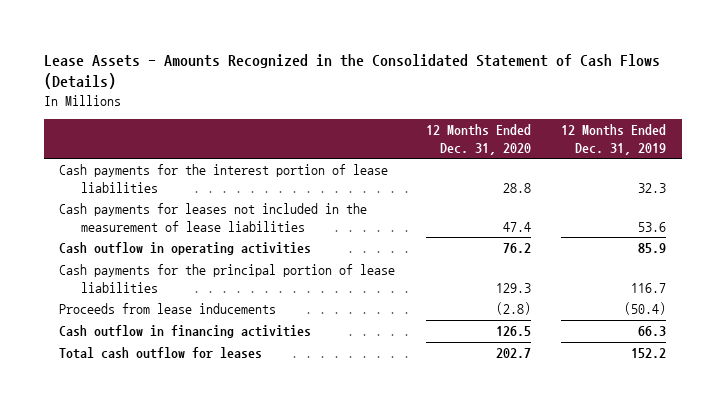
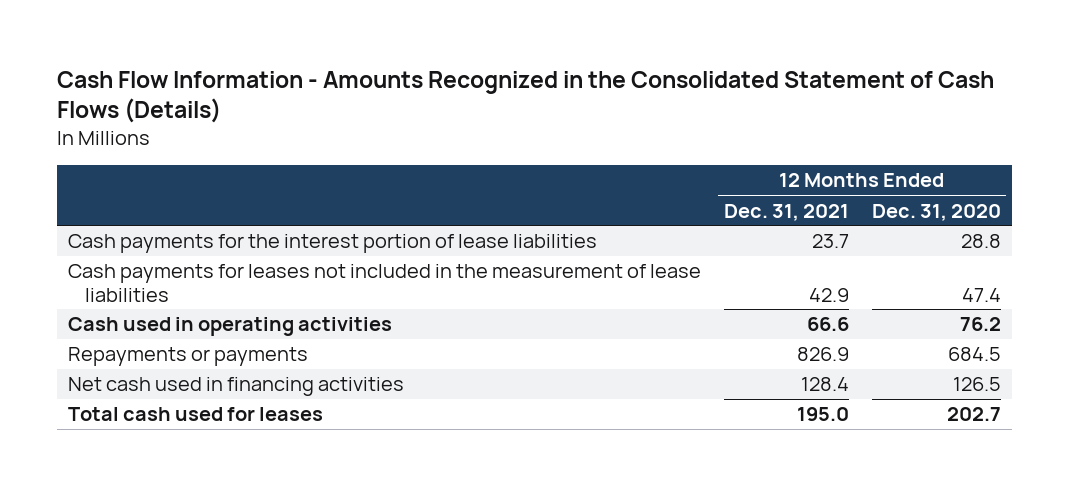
[43,53,660,90] Lease Assets - Amounts Recognized in the Consolidated Statement of Cash Flows (Details) -> [56,70,994,124] Cash Flow Information - Amounts Recognized in the Consolidated Statement of Cash Flows (Details)
[561,124,667,155] 12 Months Ended Dec. 31, 2019 -> none
none -> [723,203,849,221] Dec. 31, 2021
[58,264,395,293] Cash payments for the principal portion of lease liabilities -> none
[58,303,276,315] Proceeds from lease inducements -> none
[58,242,311,256] Cash outflow in operating activities -> [68,317,393,337] Cash used in operating activities
none -> [68,347,309,367] Repayments or payments
[58,325,311,339] Cash outflow in financing activities -> [68,377,405,397] Net cash used in financing activities
[58,347,262,360] Total cash outflow for leases -> [68,407,324,422] Total cash used for leases

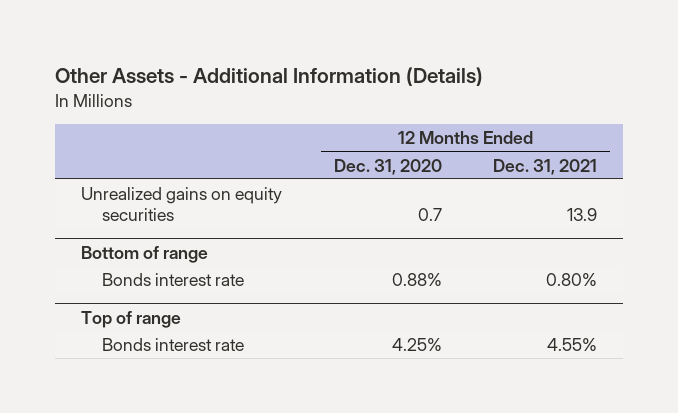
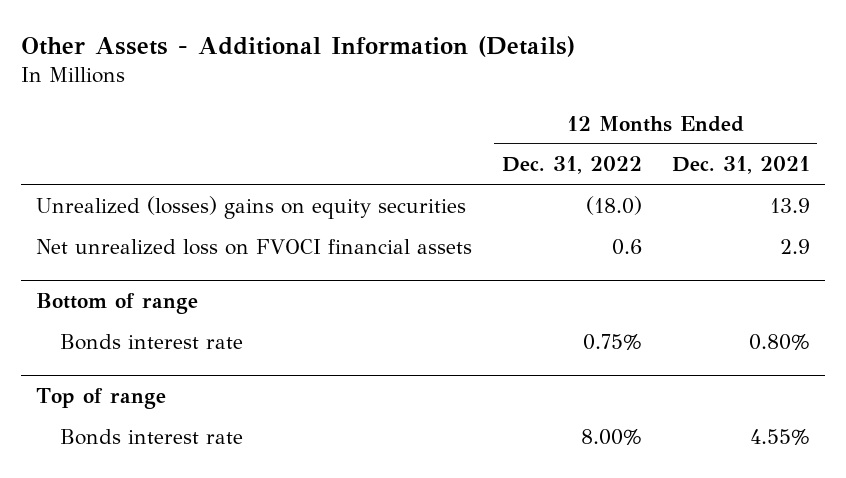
[333,158,442,175] Dec. 31, 2020 -> none
none -> [501,156,642,175] Dec. 31, 2022
[81,187,283,221] Unrealized gains on equity securities -> [35,195,466,219] Unrealized (losses) gains on equity securities
none -> [35,238,472,255] Net unrealized loss on FVOCI financial assets

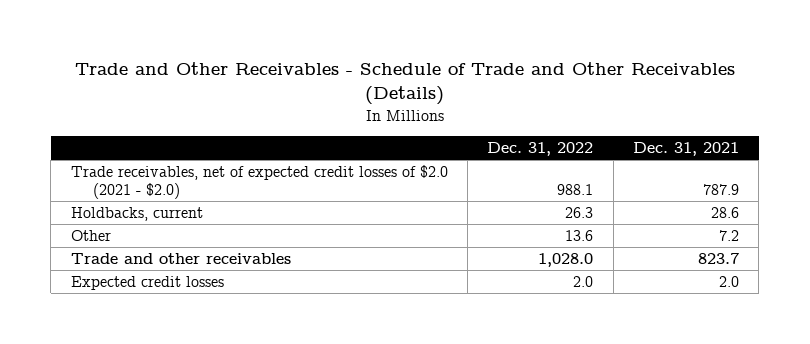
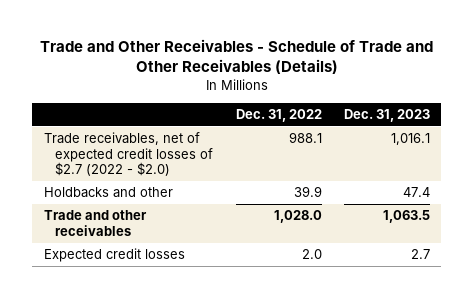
[633,142,740,157] Dec. 31, 2021 -> none
none -> [344,108,431,122] Dec. 31, 2023
[70,206,203,221] Holdbacks, current -> none
[70,164,448,199] Trade receivables, net of expected credit losses of $2.0 (2021 - $2.0) -> [43,132,214,177] Trade receivables, net of expected credit losses of $2.7 (2022 - $2.0)
[70,229,111,241] Other -> [43,187,173,199] Holdbacks and other
[565,229,594,241] 13.6 -> [293,186,322,198] 39.9

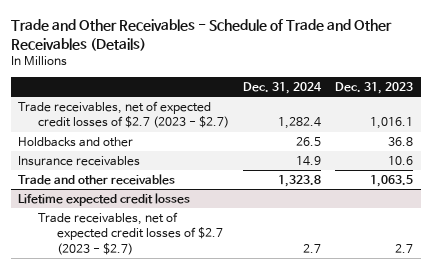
[235,108,322,122] Dec. 31, 2022 -> none
none -> [243,82,323,95] Dec. 31, 2024
[43,132,214,177] Trade receivables, net of expected credit losses of $2.7 (2022 - $2.0) -> [18,100,229,129] Trade receivables, net of expected credit losses of $2.7 (2023 - $2.7)
[403,187,431,198] 47.4 -> [388,136,414,146] 36.8
none -> [18,155,141,166] Insurance receivables
[43,248,185,263] Expected credit losses -> none
none -> [18,192,191,206] Lifetime expected credit losses
none -> [37,211,223,256] Trade receivables, net of expected credit losses of $2.7 (2023 - $2.7)

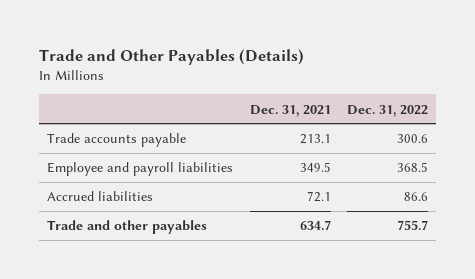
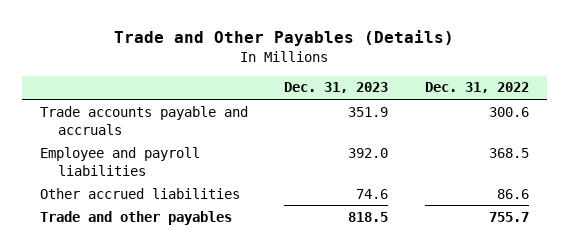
[249,104,331,117] Dec. 31, 2021 -> none
none -> [284,82,389,94] Dec. 31, 2023
[47,133,187,148] Trade accounts payable -> [39,105,248,135] Trade accounts payable and accruals
[47,191,154,202] Accrued liabilities -> [39,187,240,199] Other accrued liabilities

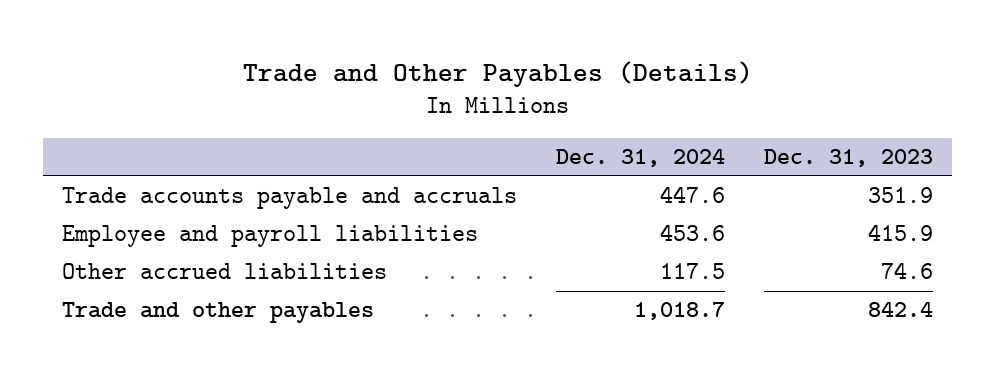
[425,82,530,94] Dec. 31, 2022 -> none
none -> [556,149,726,168] Dec. 31, 2024
[348,147,389,158] 392.0 -> [867,224,933,242] 415.9
[348,211,389,222] 818.5 -> [867,302,933,318] 842.4

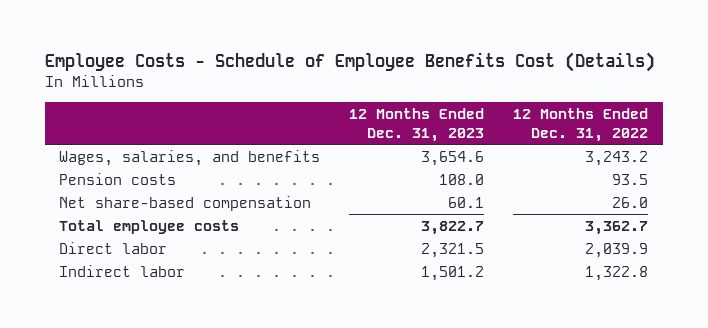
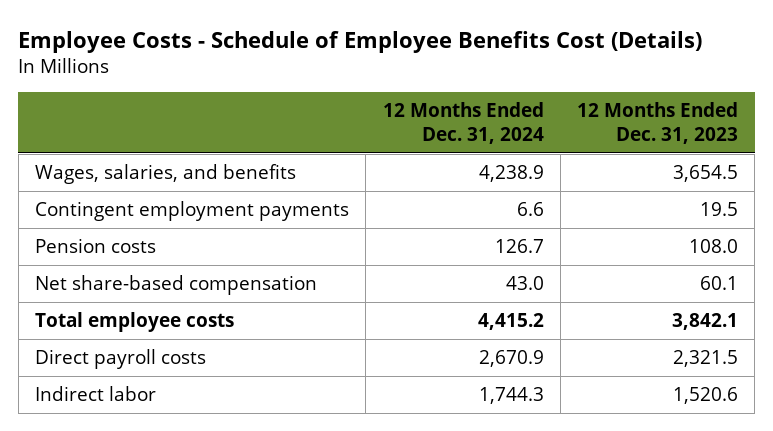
[513,107,649,142] 12 Months Ended Dec. 31, 2022 -> none
none -> [382,102,544,144] 12 Months Ended Dec. 31, 2024
[421,150,485,166] 3,654.6 -> [673,165,739,183] 3,654.5
none -> [34,201,349,222] Contingent employment payments
[421,220,485,235] 3,822.7 -> [672,313,739,331] 3,842.1
[59,241,168,254] Direct labor -> [34,349,206,370] Direct payroll costs
[421,265,485,281] 1,501.2 -> [673,387,739,405] 1,520.6

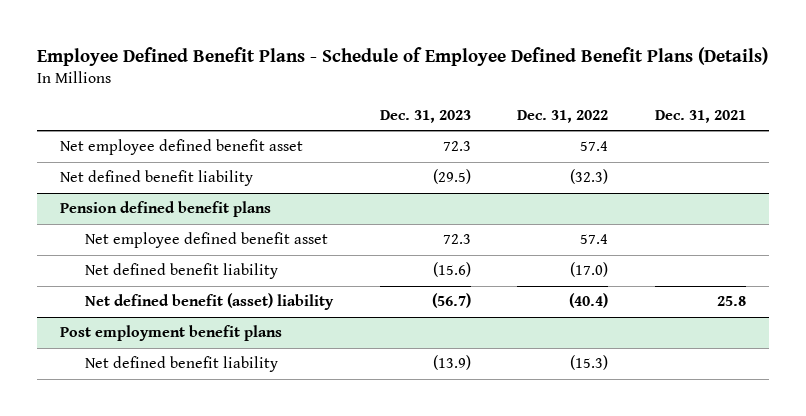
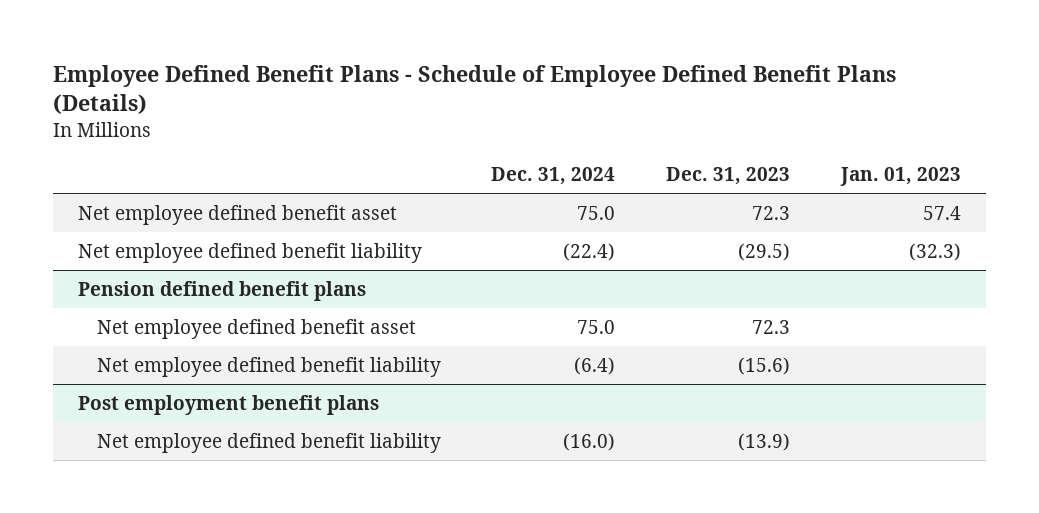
[517,109,609,123] Dec. 31, 2022 -> none
[654,109,746,123] Dec. 31, 2021 -> none
none -> [491,167,616,186] Dec. 31, 2024
none -> [839,167,961,187] Jan. 01, 2023
[60,170,254,187] Net defined benefit liability -> [77,242,422,263] Net employee defined benefit liability
[84,293,334,311] Net defined benefit (asset) liability -> none
[84,263,278,280] Net defined benefit liability -> [96,356,441,377] Net employee defined benefit liability
[84,356,278,373] Net defined benefit liability -> [96,432,441,453] Net employee defined benefit liability

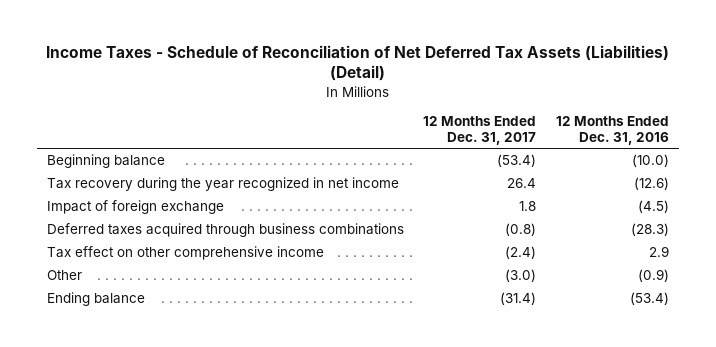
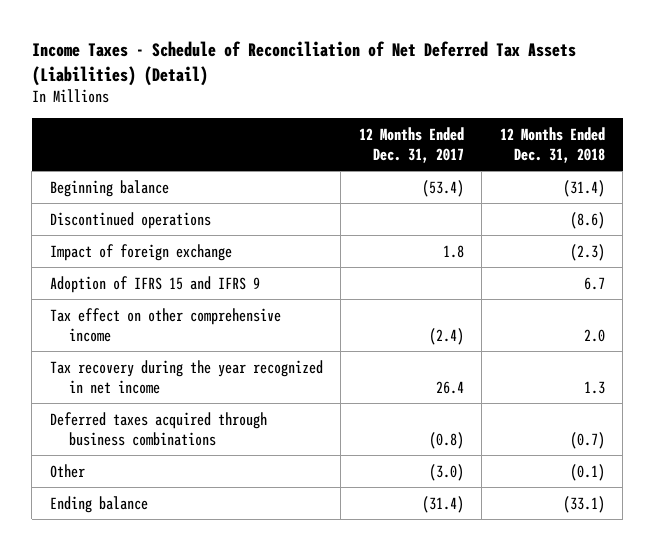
[555,116,669,145] 12 Months Ended Dec. 31, 2016 -> none
none -> [499,126,605,163] 12 Months Ended Dec. 31, 2018
none -> [49,211,211,229] Discontinued operations
none -> [49,275,260,293] Adoption of IFRS 15 and IFRS 9
[46,177,399,192] Tax recovery during the year recognized in net income -> [49,359,323,394] Tax recovery during the year recognized in net income
[46,223,404,238] Deferred taxes acquired through business combinations -> [49,411,267,446] Deferred taxes acquired through business combinations

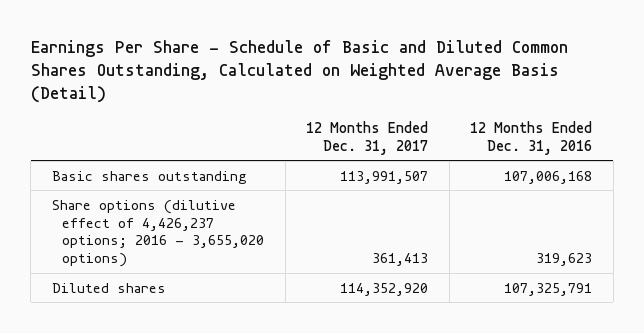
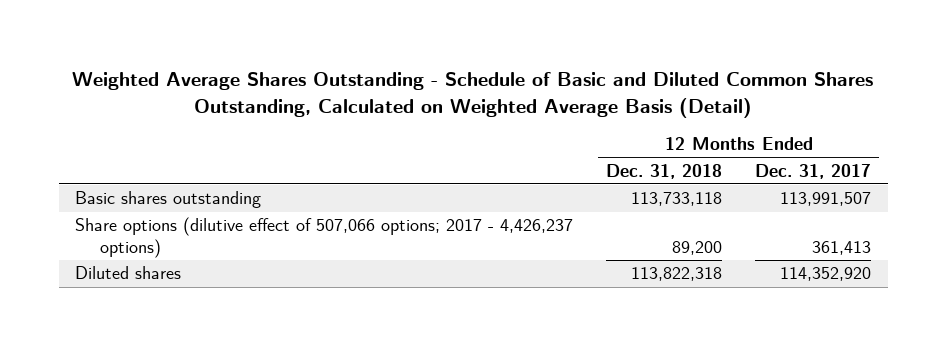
[30,40,568,103] Earnings Per Share - Schedule of Basic and Diluted Common Shares Outstanding, Calculated on Weighted Average Basis (Detail) -> [72,72,874,119] Weighted Average Shares Outstanding - Schedule of Basic and Diluted Common Shares Outstanding, Calculated on Weighted Average Basis (Detail)
[470,120,593,155] 12 Months Ended Dec. 31, 2016 -> none
none -> [606,163,723,179] Dec. 31, 2018
[51,199,265,268] Share options (dilutive effect of 4,426,237 options; 2016 - 3,655,020 options) -> [75,217,574,258] Share options (dilutive effect of 507,066 options; 2017 - 4,426,237 options)

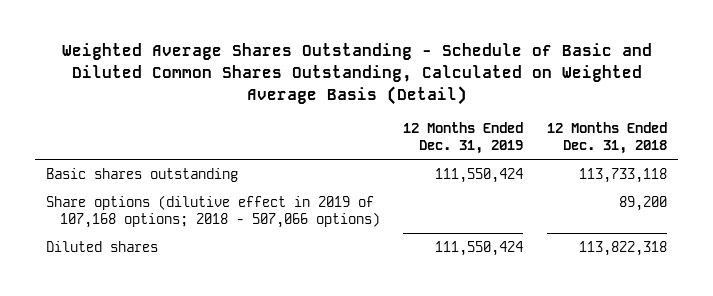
[755,163,872,179] Dec. 31, 2017 -> none
none -> [403,121,524,155] 12 Months Ended Dec. 31, 2019
[75,217,574,258] Share options (dilutive effect of 507,066 options; 2017 - 4,426,237 options) -> [46,194,380,229] Share options (dilutive effect in 2019 of 107,168 options; 2018 - 507,066 options)

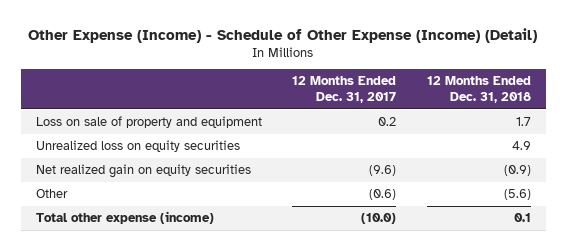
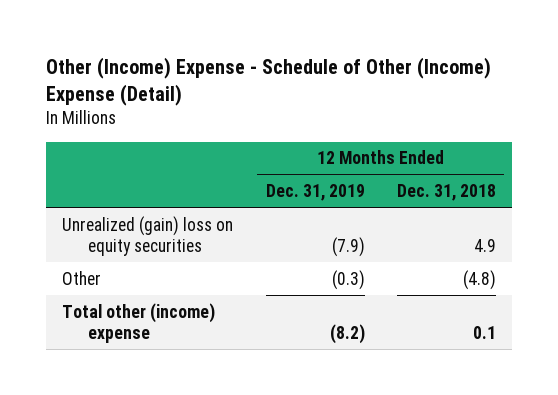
[28,28,538,44] Other Expense (Income) - Schedule of Other Expense (Income) (Detail) -> [46,56,492,106] Other (Income) Expense - Schedule of Other (Income) Expense (Detail)
[292,76,397,104] 12 Months Ended Dec. 31, 2017 -> none
none -> [265,184,365,202] Dec. 31, 2019
[36,115,263,128] Loss on sale of property and equipment -> none
[36,163,252,178] Net realized gain on equity securities -> none
[36,139,241,152] Unrealized loss on equity securities -> [62,215,234,257] Unrealized (gain) loss on equity securities
[503,188,531,200] (5.6) -> [462,269,496,290] (4.8)
[36,210,215,224] Total other expense (income) -> [62,302,216,344] Total other (income) expense

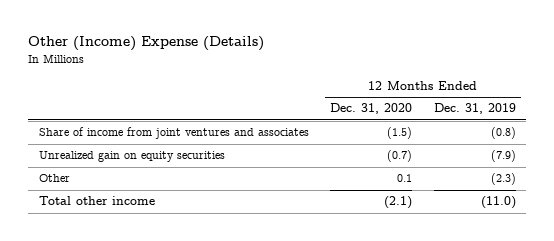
[46,56,492,106] Other (Income) Expense - Schedule of Other (Income) Expense (Detail) -> [28,36,265,52] Other (Income) Expense (Details)
[396,184,496,202] Dec. 31, 2018 -> none
none -> [330,103,413,115] Dec. 31, 2020
none -> [38,127,309,140] Share of income from joint ventures and associates
[62,215,234,257] Unrealized (gain) loss on equity securities -> [38,151,225,163] Unrealized gain on equity securities
[331,269,365,290] (0.3) -> [490,173,516,186] (2.3)
[62,302,216,344] Total other (income) expense -> [38,196,155,206] Total other income
[329,324,365,345] (8.2) -> [480,196,516,210] (11.0)

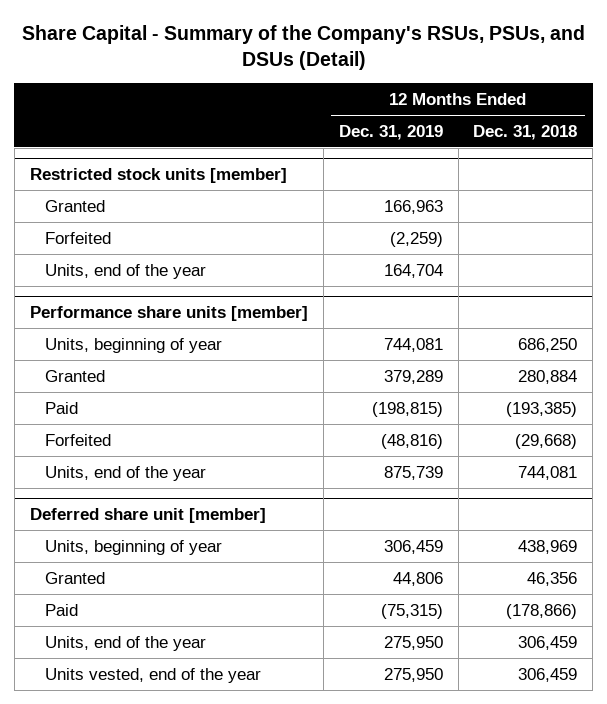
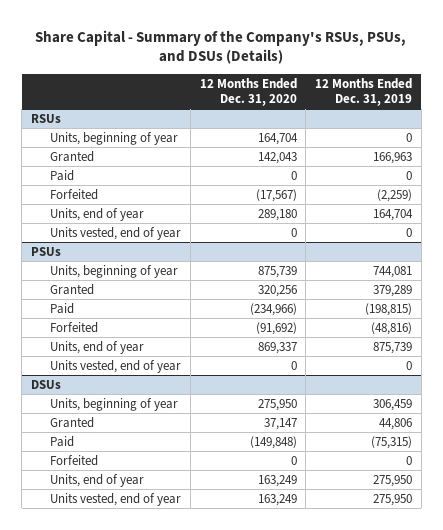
[21,25,585,71] Share Capital - Summary of the Company's RSUs, PSUs, and DSUs (Detail) -> [35,29,407,65] Share Capital - Summary of the Company's RSUs, PSUs, and DSUs (Details)
[473,124,578,140] Dec. 31, 2018 -> none
none -> [199,78,297,107] 12 Months Ended Dec. 31, 2020
[29,167,287,183] Restricted stock units [member] -> none
none -> [30,113,61,123] RSUs
none -> [50,131,179,145] Units, beginning of year
none -> [50,169,75,181] Paid
[44,263,206,279] Units, end of the year -> [50,207,145,221] Units, end of year
none -> [50,226,182,240] Units vested, end of year
[29,305,308,321] Performance share units [member] -> [30,246,61,256] PSUs
[29,507,266,523] Deferred share unit [member] -> none
[44,465,206,481] Units, end of the year -> [50,340,145,354] Units, end of year
none -> [50,359,182,373] Units vested, end of year
none -> [30,379,61,389] DSUs
none -> [50,454,99,466] Forfeited
[44,635,206,651] Units, end of the year -> [50,473,145,487] Units, end of year
[44,667,261,683] Units vested, end of the year -> [50,492,182,506] Units vested, end of year

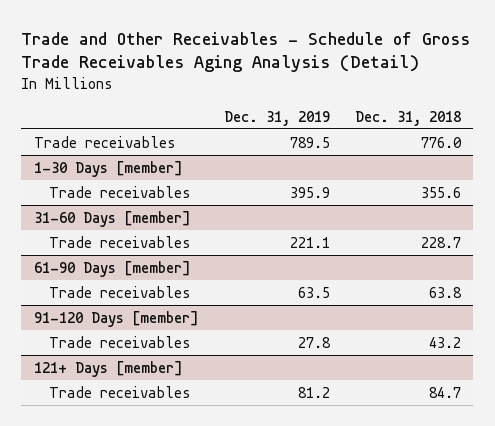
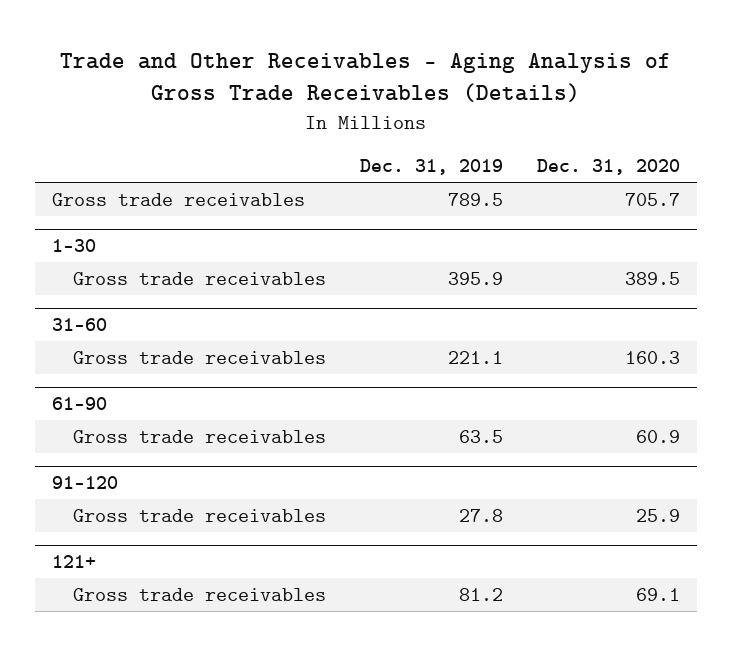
[21,31,471,73] Trade and Other Receivables - Schedule of Gross Trade Receivables Aging Analysis (Detail) -> [60,52,672,103] Trade and Other Receivables - Aging Analysis of Gross Trade Receivables (Details)
[354,110,461,126] Dec. 31, 2018 -> none
none -> [536,159,680,176] Dec. 31, 2020
[33,135,176,148] Trade receivables -> [52,192,306,206] Gross trade receivables
[33,160,183,177] 1-30 Days [member] -> [52,238,97,252] 1-30
[49,185,192,198] Trade receivables -> [73,271,327,285] Gross trade receivables
[33,210,191,227] 31-60 Days [member] -> [52,317,108,331] 31-60
[49,235,192,248] Trade receivables -> [73,350,327,364] Gross trade receivables
[33,260,191,277] 61-90 Days [member] -> [52,396,108,410] 61-90
[49,285,192,298] Trade receivables -> [73,429,327,443] Gross trade receivables
[33,310,199,327] 91-120 Days [member] -> [52,475,119,489] 91-120
[49,335,192,348] Trade receivables -> [73,508,327,522] Gross trade receivables
[33,360,183,377] 121+ Days [member] -> [52,554,97,568] 121+
[49,385,192,398] Trade receivables -> [73,587,327,601] Gross trade receivables

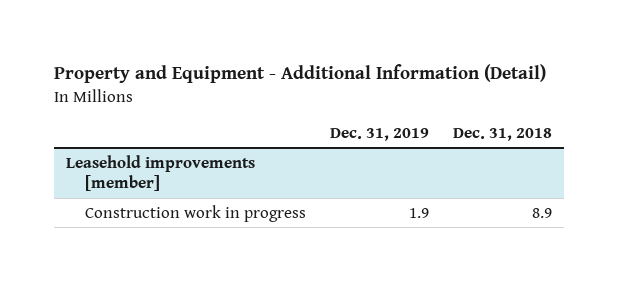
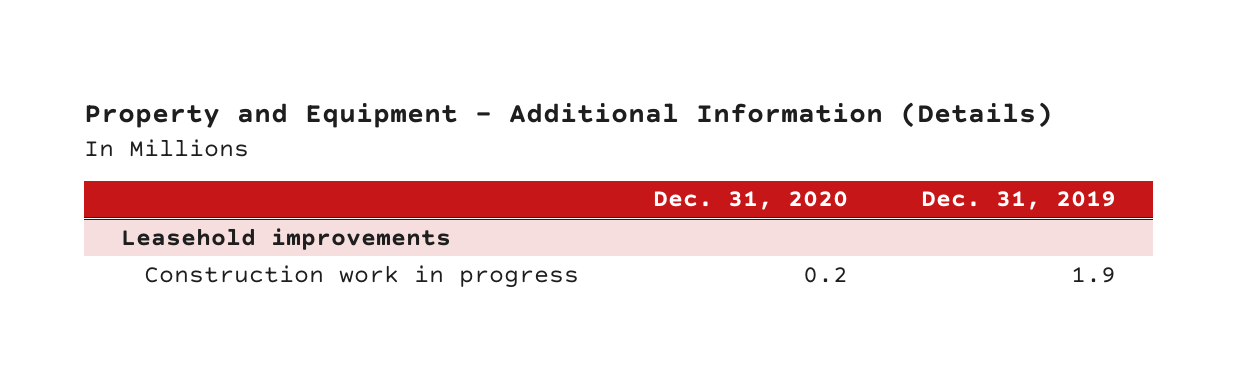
[53,64,546,84] Property and Equipment - Additional Information (Detail) -> [84,102,1054,129] Property and Equipment - Additional Information (Details)
[452,127,552,141] Dec. 31, 2018 -> none
none -> [652,191,848,211] Dec. 31, 2020
[65,154,255,192] Leasehold improvements [member] -> [120,227,451,250] Leasehold improvements

